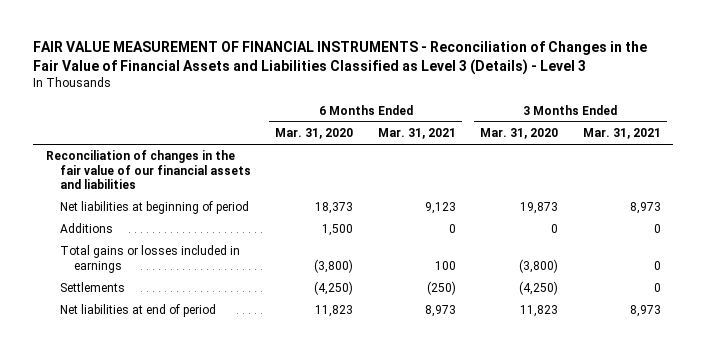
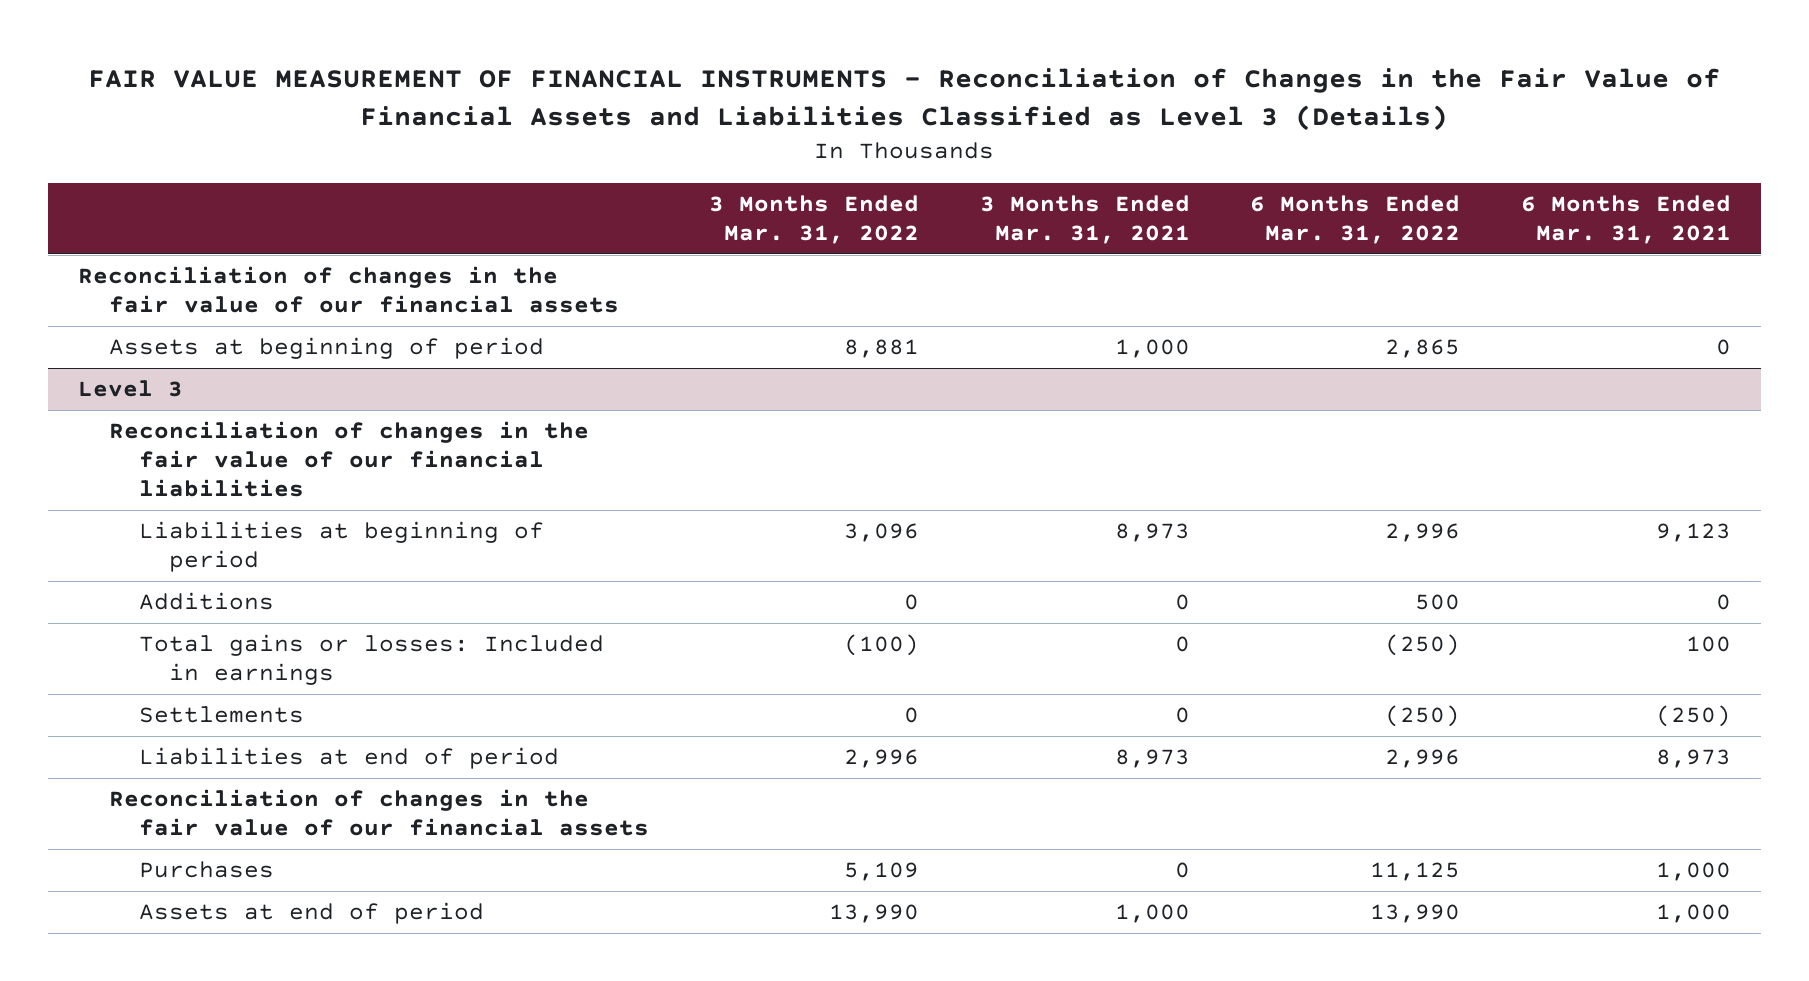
[33,41,648,76] FAIR VALUE MEASUREMENT OF FINANCIAL INSTRUMENTS - Reconciliation of Changes in the Fair Value of Financial Assets and Liabilities Classified as Level 3 (Details) - Level 3 -> [88,67,1721,131] FAIR VALUE MEASUREMENT OF FINANCIAL INSTRUMENTS - Reconciliation of Changes in the Fair Value of Financial Assets and Liabilities Classified as Level 3 (Details)
[275,128,354,140] Mar. 31, 2020 -> none
[480,128,559,140] Mar. 31, 2020 -> none
none -> [709,195,920,245] 3 Months Ended Mar. 31, 2022
none -> [1250,195,1461,245] 6 Months Ended Mar. 31, 2022
none -> [78,266,619,314] Reconciliation of changes in the fair value of our financial assets
none -> [108,337,544,360] Assets at beginning of period
none -> [78,380,184,398] Level 3
[45,150,251,190] Reconciliation of changes in the fair value of our financial assets and liabilities -> [108,421,589,498] Reconciliation of changes in the fair value of our financial liabilities
[59,201,249,215] Net liabilities at beginning of period -> [138,521,544,573] Liabilities at beginning of period
[59,245,240,273] Total gains or losses included in earnings -> [138,634,604,686] Total gains or losses: Included in earnings
[59,304,216,318] Net liabilities at end of period -> [138,747,559,770] Liabilities at end of period
none -> [108,789,649,837] Reconciliation of changes in the fair value of our financial assets
none -> [138,861,274,879] Purchases
none -> [138,902,484,925] Assets at end of period

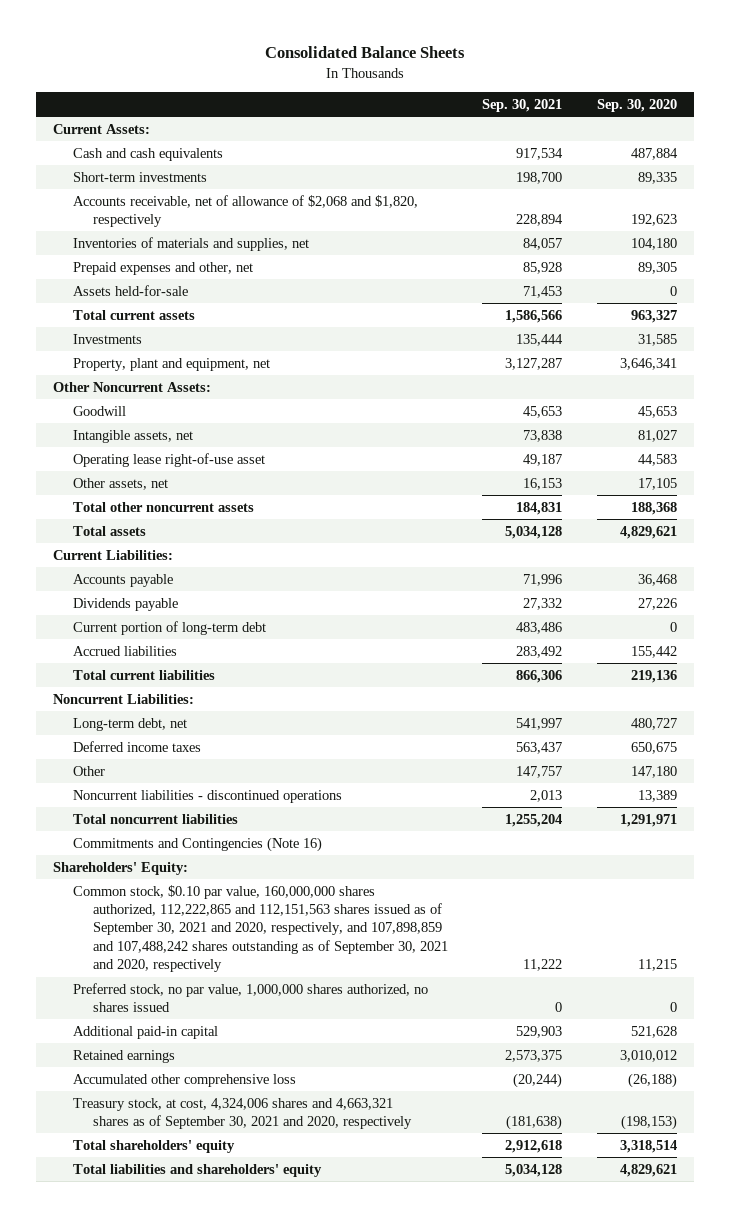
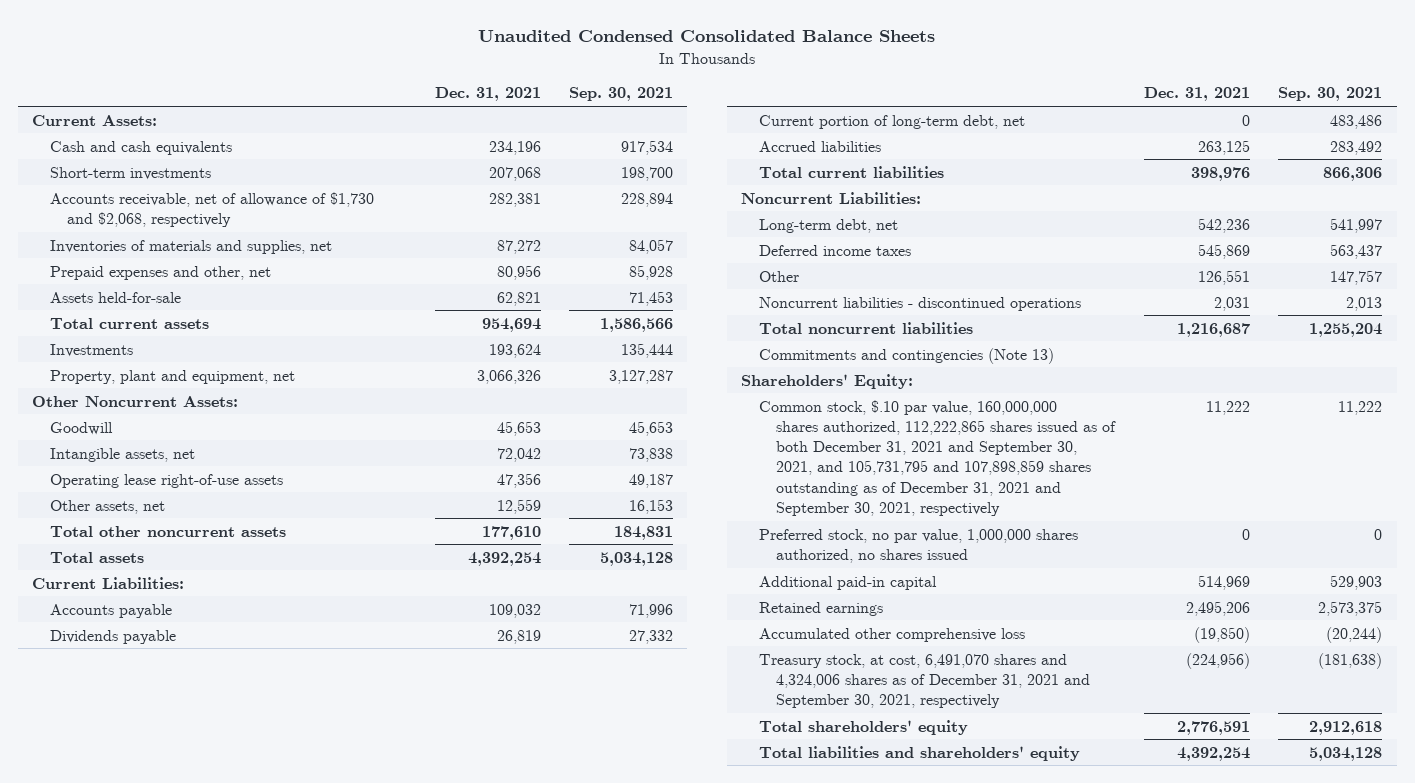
[265,46,466,59] Consolidated Balance Sheets -> [478,30,936,43] Unaudited Condensed Consolidated Balance Sheets
[597,99,678,113] Sep. 30, 2020 -> none
none -> [434,87,541,102] Dec. 31, 2021
[72,194,418,228] Accounts receivable, net of allowance of $2,068 and $1,820, respectively -> [49,191,374,227] Accounts receivable, net of allowance of $1,730 and $2,068, respectively
[72,452,265,467] Operating lease right-of-use asset -> [49,473,283,488] Operating lease right-of-use assets
[72,620,266,635] Current portion of long-term debt -> [758,114,1025,129] Current portion of long-term debt, net
[72,836,322,852] Commitments and Contingencies (Note 16) -> [758,347,1054,364] Commitments and contingencies (Note 13)
[72,884,448,973] Common stock, $0.10 par value, 160,000,000 shares authorized, 112,222,865 and 112,151,563 shares issued as of September 30, 2021 and 2020, respectively, and 107,898,859 and 107,488,242 shares outstanding as of September 30, 2021 and 2020, respectively -> [758,399,1117,516] Common stock, $.10 par value, 160,000,000 shares authorized, 112,222,865 shares issued as of both December 31, 2021 and September 30, 2021, and 105,731,795 and 107,898,859 shares outstanding as of December 31, 2021 and September 30, 2021, respectively
[72,1097,412,1130] Treasury stock, at cost, 4,324,006 shares and 4,663,321 shares as of September 30, 2021 and 2020, respectively -> [758,653,1091,709] Treasury stock, at cost, 6,491,070 shares and 4,324,006 shares as of December 31, 2021 and September 30, 2021, respectively

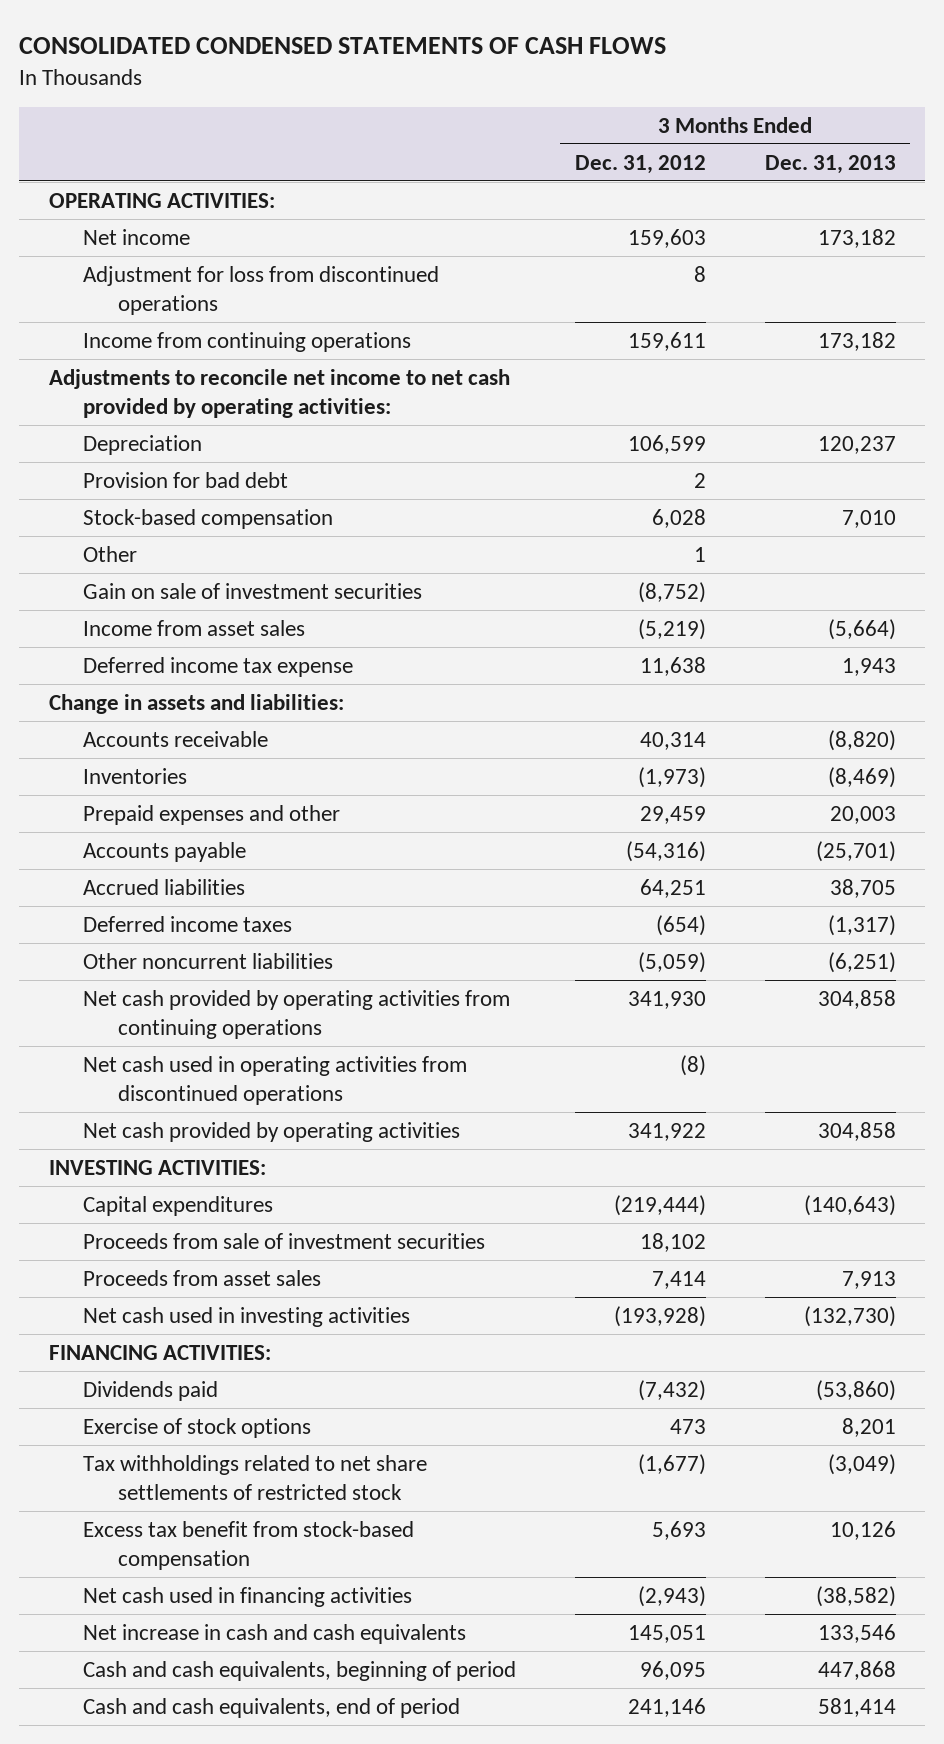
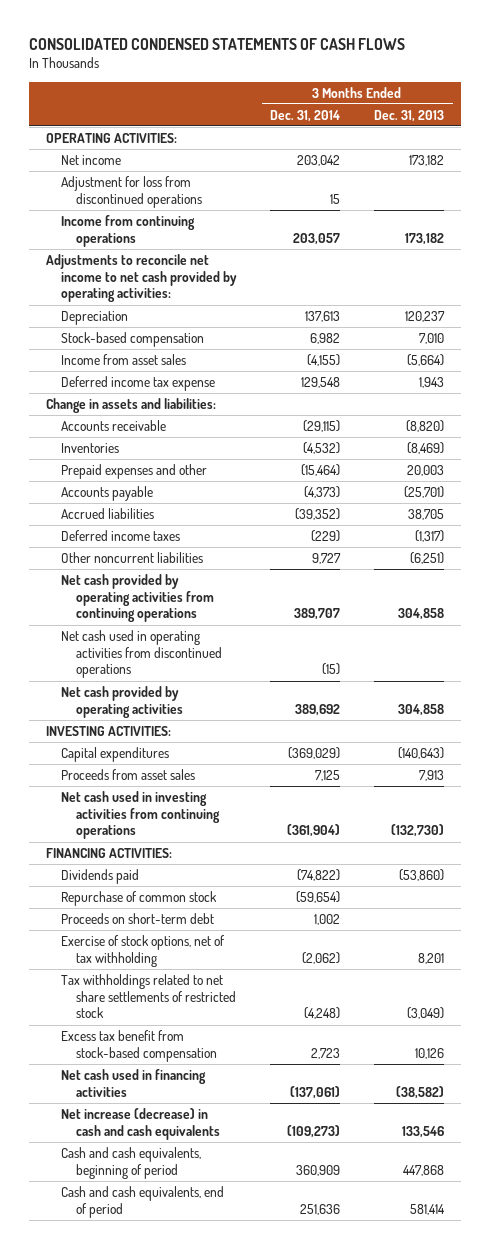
[575,154,707,174] Dec. 31, 2012 -> none
none -> [270,109,341,122] Dec. 31, 2014
[83,471,289,488] Provision for bad debt -> none
[83,545,138,562] Other -> none
[83,582,423,599] Gain on sale of investment securities -> none
[83,1232,486,1249] Proceeds from sale of investment securities -> none
[83,1306,411,1327] Net cash used in investing activities -> [60,791,220,840] Net cash used in investing activities from continuing operations
none -> [60,891,217,907] Repurchase of common stock
none -> [60,913,214,925] Proceeds on short-term debt
[83,1417,312,1438] Exercise of stock options -> [60,935,225,967] Exercise of stock options, net of tax withholding
[83,1623,467,1644] Net increase in cash and cash equivalents -> [60,1108,220,1140] Net increase (decrease) in cash and cash equivalents

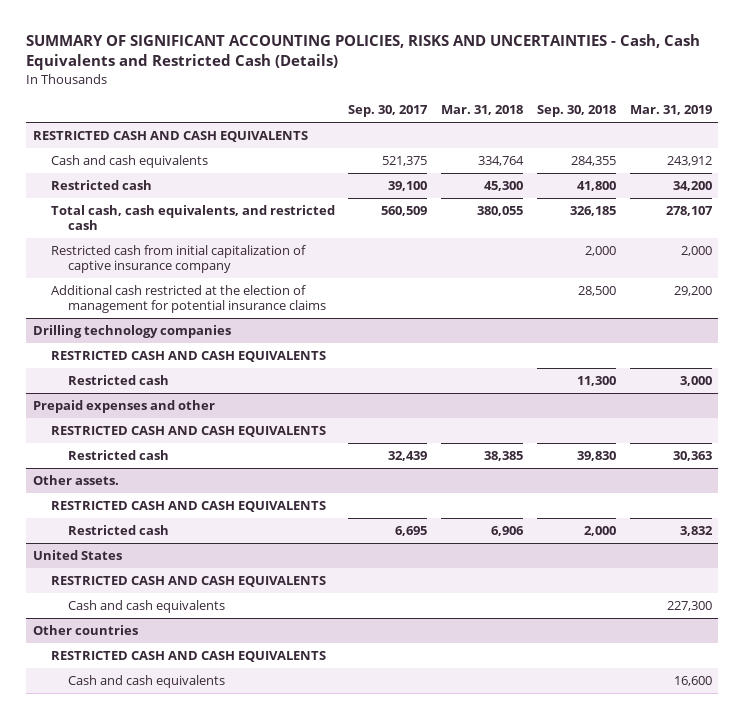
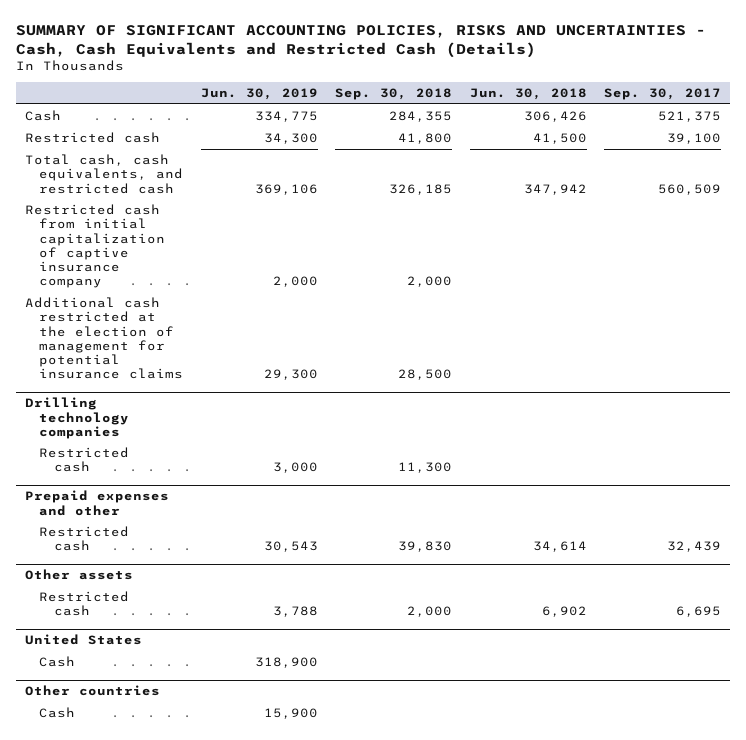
[441,105,524,116] Mar. 31, 2018 -> none
[629,105,712,116] Mar. 31, 2019 -> none
none -> [200,88,318,101] Jun. 30, 2019
none -> [469,88,587,101] Jun. 30, 2018
[32,131,308,143] RESTRICTED CASH AND CASH EQUIVALENTS -> none
[50,155,208,169] Cash and cash equivalents -> [24,110,61,122] Cash
[50,351,326,363] RESTRICTED CASH AND CASH EQUIVALENTS -> none
[50,426,326,438] RESTRICTED CASH AND CASH EQUIVALENTS -> none
[50,501,326,513] RESTRICTED CASH AND CASH EQUIVALENTS -> none
[32,475,119,486] Other assets. -> [24,569,133,581] Other assets
[50,576,326,588] RESTRICTED CASH AND CASH EQUIVALENTS -> none
[68,600,226,614] Cash and cash equivalents -> [39,656,76,668] Cash
[50,651,326,663] RESTRICTED CASH AND CASH EQUIVALENTS -> none
[68,675,226,689] Cash and cash equivalents -> [39,707,76,719] Cash

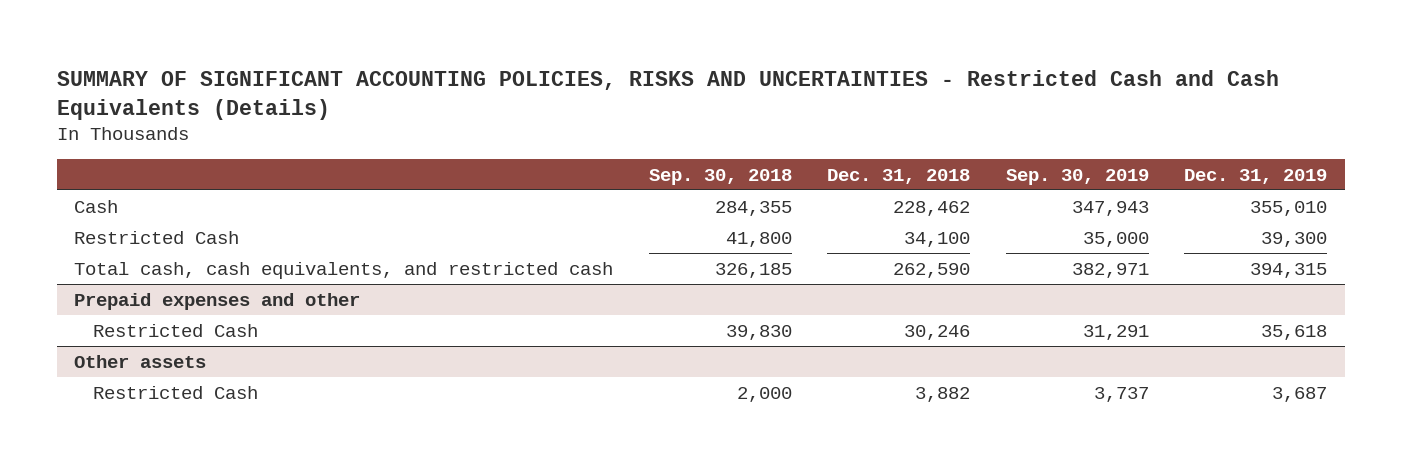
[15,24,706,58] SUMMARY OF SIGNIFICANT ACCOUNTING POLICIES, RISKS AND UNCERTAINTIES - Cash, Cash Equivalents and Restricted Cash (Details) -> [56,69,1279,120] SUMMARY OF SIGNIFICANT ACCOUNTING POLICIES, RISKS AND UNCERTAINTIES - Restricted Cash and Cash Equivalents (Details)
[200,88,318,101] Jun. 30, 2019 -> none
[469,88,587,101] Jun. 30, 2018 -> none
[604,88,722,101] Sep. 30, 2017 -> none
none -> [827,168,971,184] Dec. 31, 2018
none -> [1005,168,1149,185] Sep. 30, 2019
none -> [1184,168,1328,184] Dec. 31, 2019
[24,132,160,144] Restricted cash -> [74,230,240,244] Restricted Cash
[24,204,166,289] Restricted cash from initial capitalization of captive insurance company -> none
[24,297,184,380] Additional cash restricted at the election of management for potential insurance claims -> none
[24,397,130,439] Drilling technology companies -> none
[39,447,130,473] Restricted cash -> none
[39,526,130,552] Restricted cash -> [93,323,259,337] Restricted Cash
[24,634,142,646] United States -> none
[39,656,76,668] Cash -> none
[24,685,160,697] Other countries -> none
[39,707,76,719] Cash -> none
[39,591,130,617] Restricted cash -> [93,385,259,399] Restricted Cash

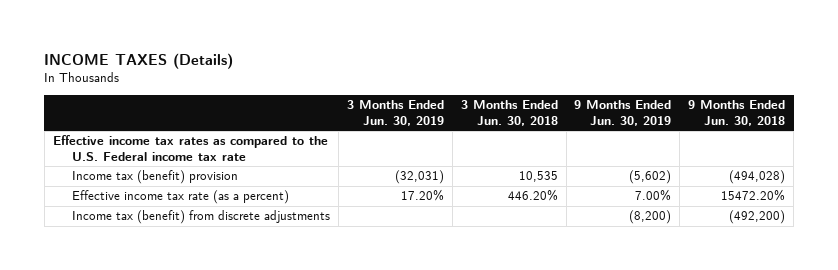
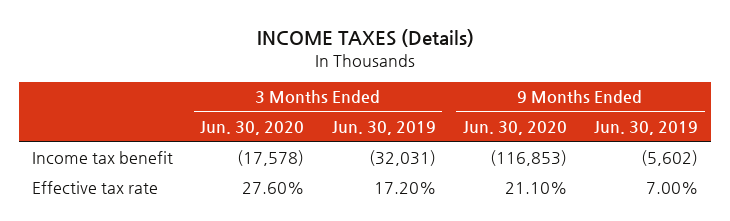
[460,100,558,127] 3 Months Ended Jun. 30, 2018 -> none
[688,100,786,127] 9 Months Ended Jun. 30, 2018 -> none
none -> [200,120,305,135] Jun. 30, 2020
none -> [462,120,567,135] Jun. 30, 2020
[52,135,328,162] Effective income tax rates as compared to the U.S. Federal income tax rate -> none
[71,210,330,225] Income tax (benefit) from discrete adjustments -> none
[71,170,238,185] Income tax (benefit) provision -> [32,150,174,164] Income tax benefit
[71,190,289,205] Effective income tax rate (as a percent) -> [32,180,159,194] Effective tax rate

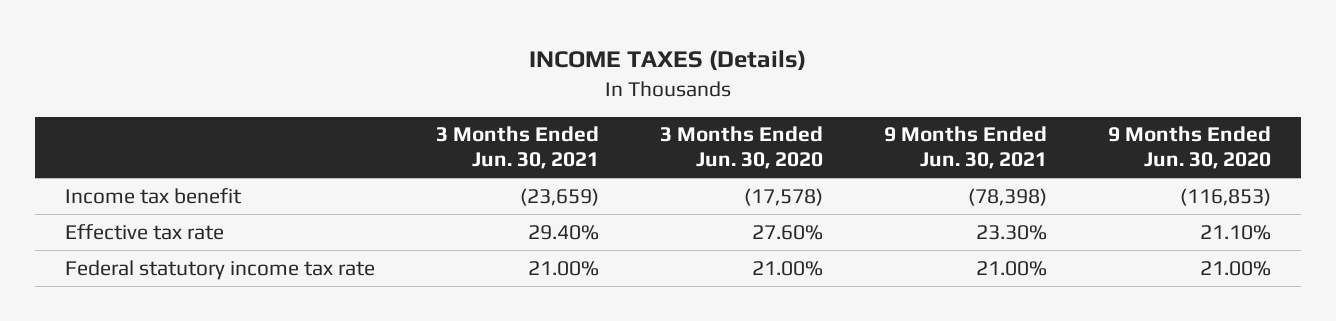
[331,120,436,135] Jun. 30, 2019 -> none
[593,120,698,135] Jun. 30, 2019 -> none
none -> [436,126,600,170] 3 Months Ended Jun. 30, 2021
none -> [883,126,1047,170] 9 Months Ended Jun. 30, 2021
none -> [65,259,376,280] Federal statutory income tax rate

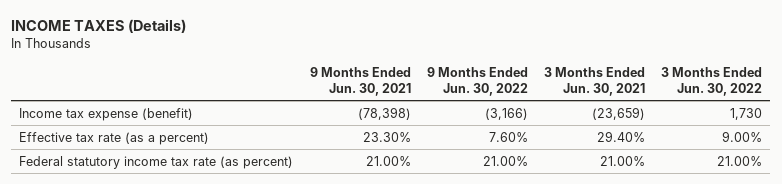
[659,126,823,170] 3 Months Ended Jun. 30, 2020 -> none
[1107,126,1271,170] 9 Months Ended Jun. 30, 2020 -> none
none -> [426,67,528,96] 9 Months Ended Jun. 30, 2022
none -> [661,67,763,96] 3 Months Ended Jun. 30, 2022
[65,187,243,204] Income tax benefit -> [19,107,194,121] Income tax expense (benefit)
[65,223,225,240] Effective tax rate -> [19,131,210,145] Effective tax rate (as a percent)
[65,259,376,280] Federal statutory income tax rate -> [19,155,294,169] Federal statutory income tax rate (as percent)

